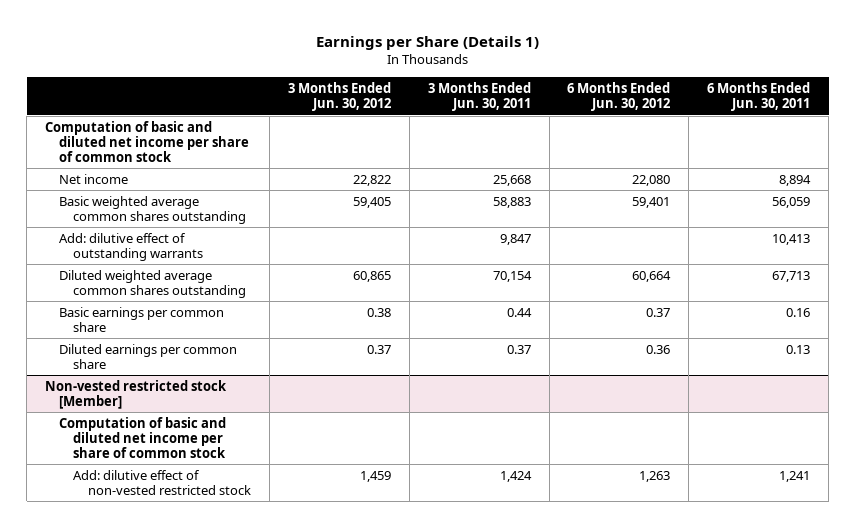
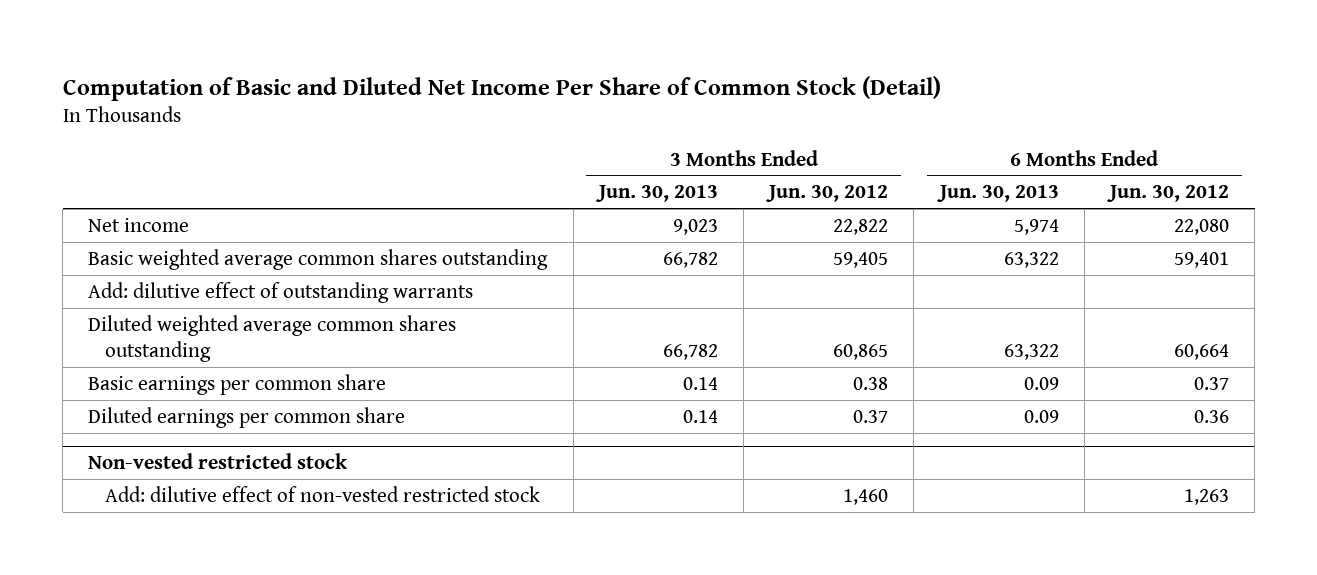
[315,35,539,50] Earnings per Share (Details 1) -> [62,75,941,101] Computation of Basic and Diluted Net Income Per Share of Common Stock (Detail)
[427,82,531,112] 3 Months Ended Jun. 30, 2011 -> none
[707,82,811,112] 6 Months Ended Jun. 30, 2011 -> none
none -> [595,185,718,203] Jun. 30, 2013
none -> [936,185,1059,203] Jun. 30, 2013
[45,120,250,162] Computation of basic and diluted net income per share of common stock -> none
[59,416,227,458] Computation of basic and diluted net income per share of common stock -> none
[45,379,228,409] Non-vested restricted stock [Member] -> [88,452,349,469] Non-vested restricted stock
[359,470,391,482] 1,459 -> [843,488,889,505] 1,460

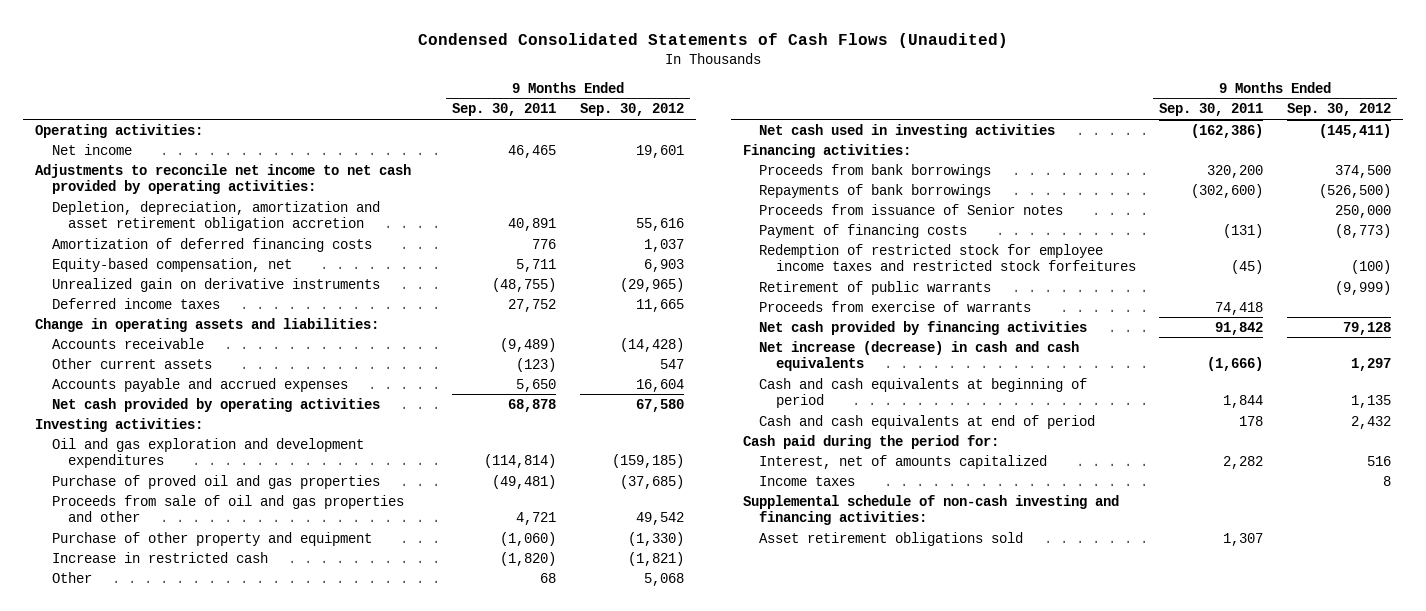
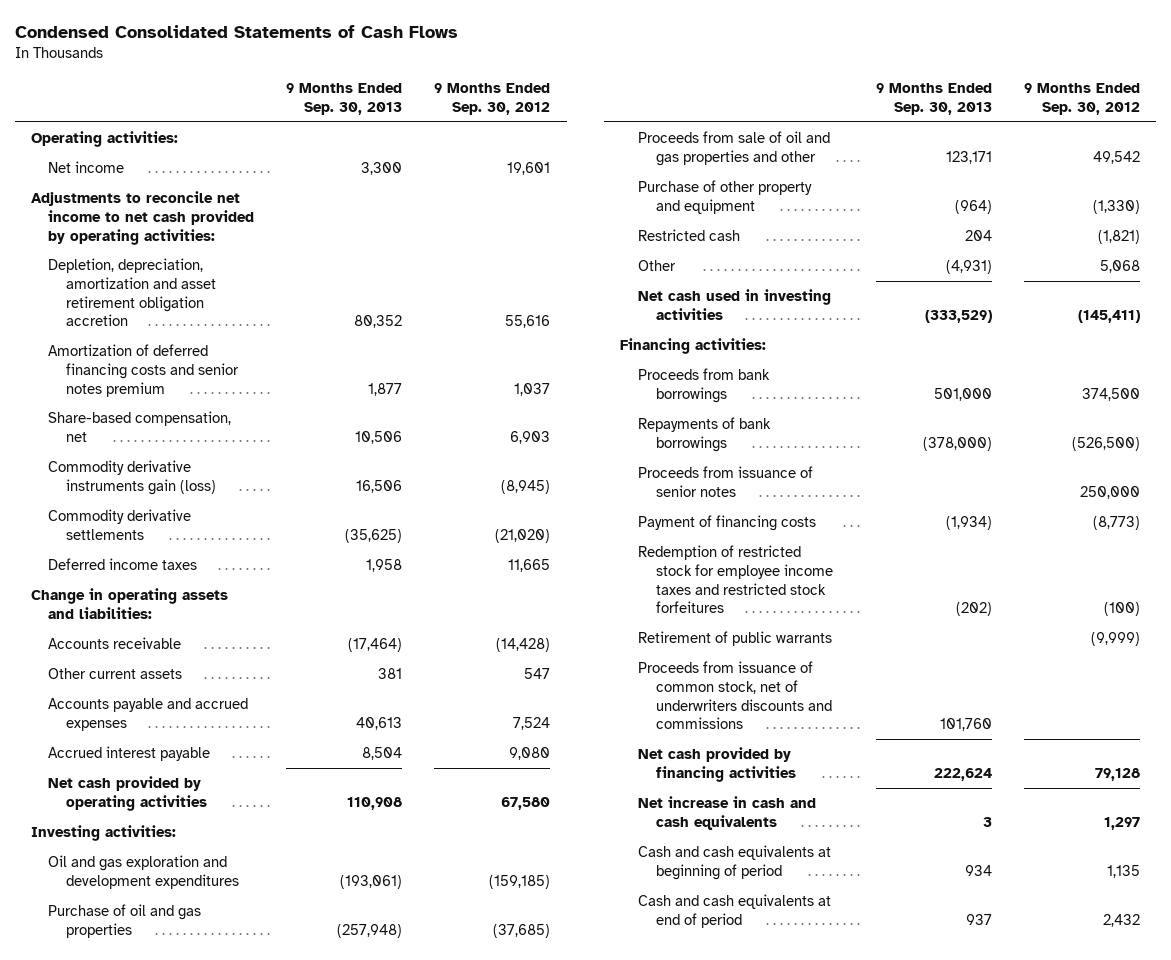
[418,33,1009,49] Condensed Consolidated Statements of Cash Flows (Unaudited) -> [14,24,458,38] Condensed Consolidated Statements of Cash Flows
[451,103,556,117] Sep. 30, 2011 -> none
none -> [286,83,403,116] 9 Months Ended Sep. 30, 2013
[51,277,380,292] Unrealized gain on derivative instruments -> none
[51,237,372,252] Amortization of deferred financing costs -> [48,344,240,397] Amortization of deferred financing costs and senior notes premium
[51,257,292,272] Equity-based compensation, net -> [48,411,232,442] Share-based compensation, net
none -> [48,460,217,495] Commodity derivative instruments gain (loss)
none -> [48,509,192,540] Commodity derivative settlements
[635,378,684,392] 16,604 -> [513,716,551,730] 7,524
none -> [48,746,211,762] Accrued interest payable
[51,474,380,489] Purchase of proved oil and gas properties -> [48,904,202,938] Purchase of oil and gas properties
[51,551,268,563] Increase in restricted cash -> [638,229,741,242] Restricted cash
[759,203,1064,215] Proceeds from issuance of Senior notes -> [638,466,814,497] Proceeds from issuance of senior notes
[759,300,1032,312] Proceeds from exercise of warrants -> none
none -> [638,661,832,730] Proceeds from issuance of common stock, net of underwriters discounts and commissions
[759,340,1080,372] Net increase (decrease) in cash and cash equivalents -> [638,796,817,830] Net increase in cash and cash equivalents
[742,434,999,449] Cash paid during the period for: -> none
[759,454,1048,469] Interest, net of amounts capitalized -> none
[759,475,856,486] Income taxes -> none
[742,494,1119,526] Supplemental schedule of non-cash investing and financing activities: -> none
[759,531,1024,546] Asset retirement obligations sold -> none

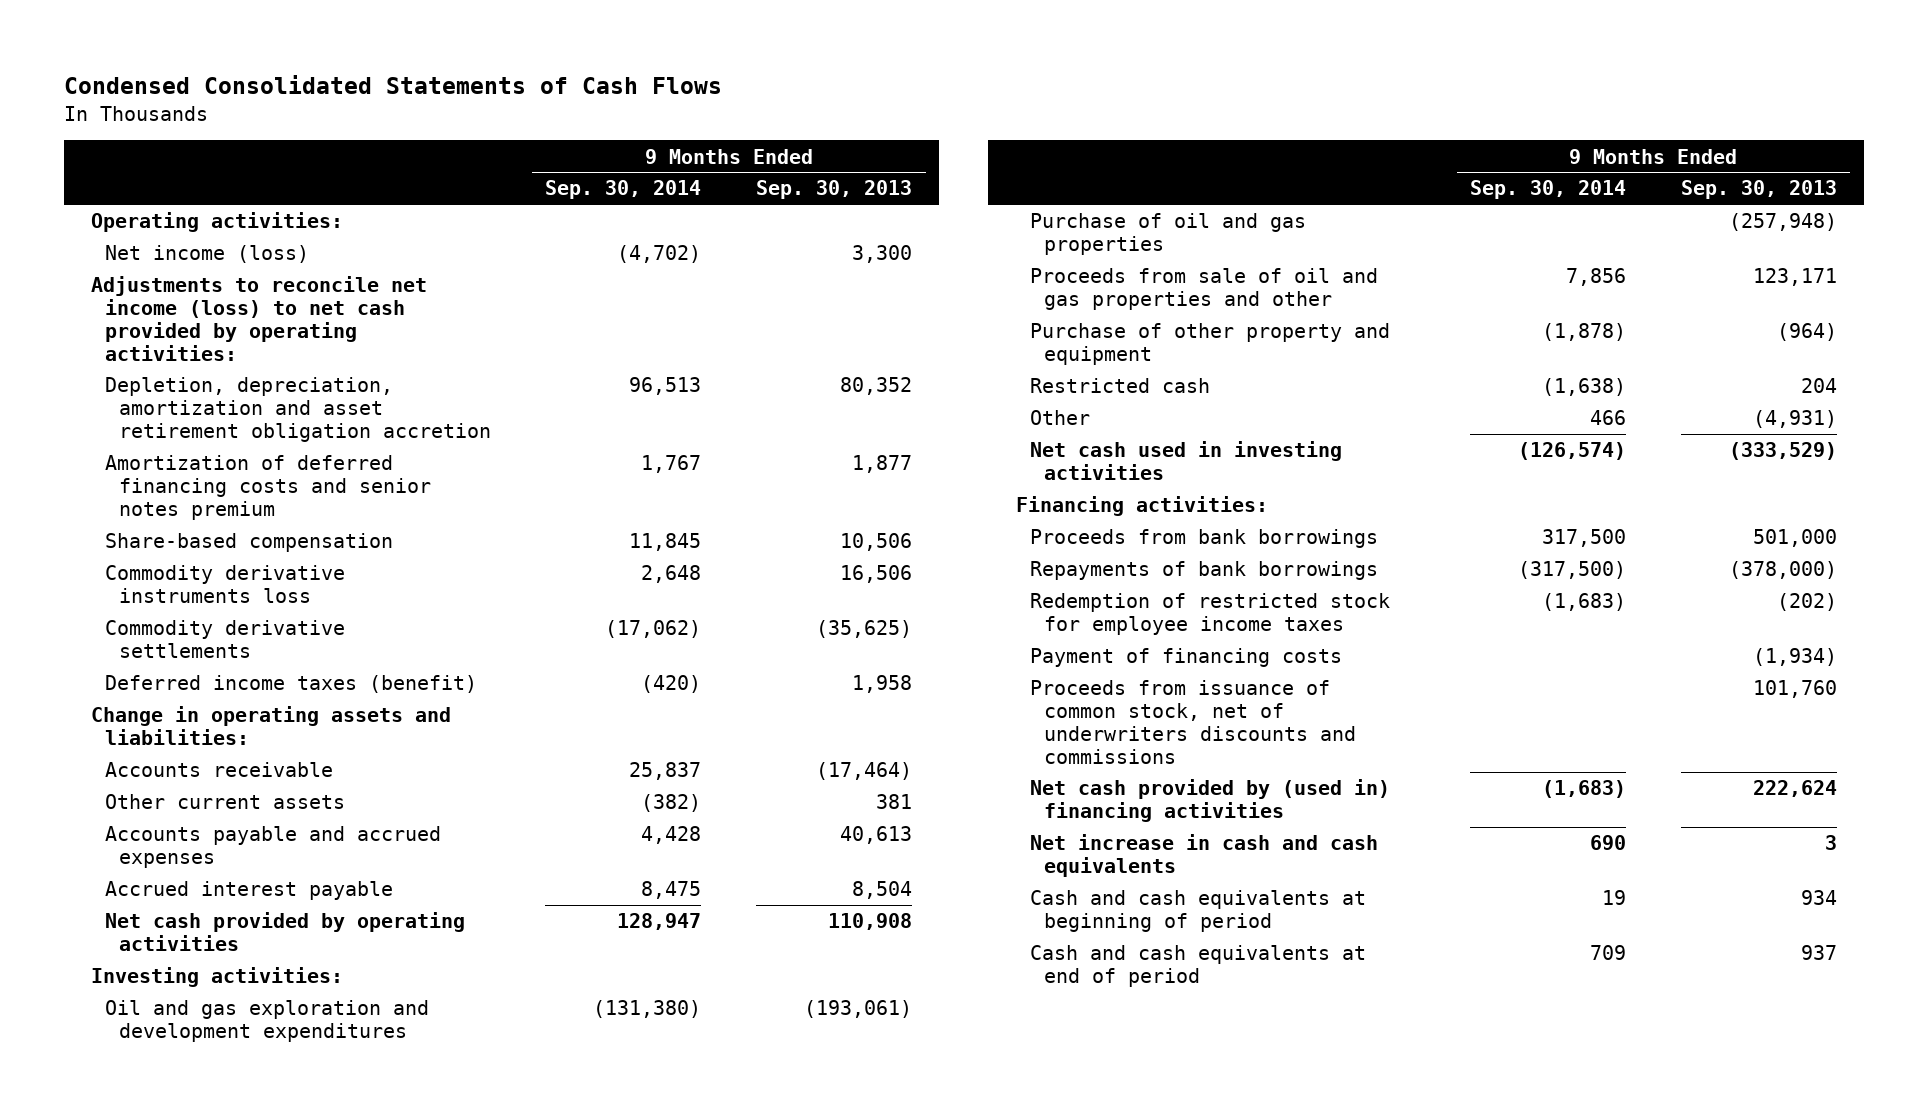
[434,83,551,116] 9 Months Ended Sep. 30, 2012 -> none
none -> [545,180,702,200] Sep. 30, 2014
[48,161,125,174] Net income -> [104,245,309,264] Net income (loss)
[30,191,255,245] Adjustments to reconcile net income to net cash provided by operating activities: -> [90,276,427,361] Adjustments to reconcile net income (loss) to net cash provided by operating activities:
[48,411,232,442] Share-based compensation, net -> [104,533,393,553] Share-based compensation
[48,460,217,495] Commodity derivative instruments gain (loss) -> [104,565,345,603] Commodity derivative instruments loss
[48,558,198,571] Deferred income taxes -> [104,675,477,694] Deferred income taxes (benefit)
[638,466,814,497] Proceeds from issuance of senior notes -> none
none -> [1029,593,1390,635] Redemption of restricted stock for employee income taxes
[638,545,833,614] Redemption of restricted stock for employee income taxes and restricted stock forfeitures -> none
[638,631,833,647] Retirement of public warrants -> none
[638,747,796,782] Net cash provided by financing activities -> [1029,779,1390,822] Net cash provided by (used in) financing activities

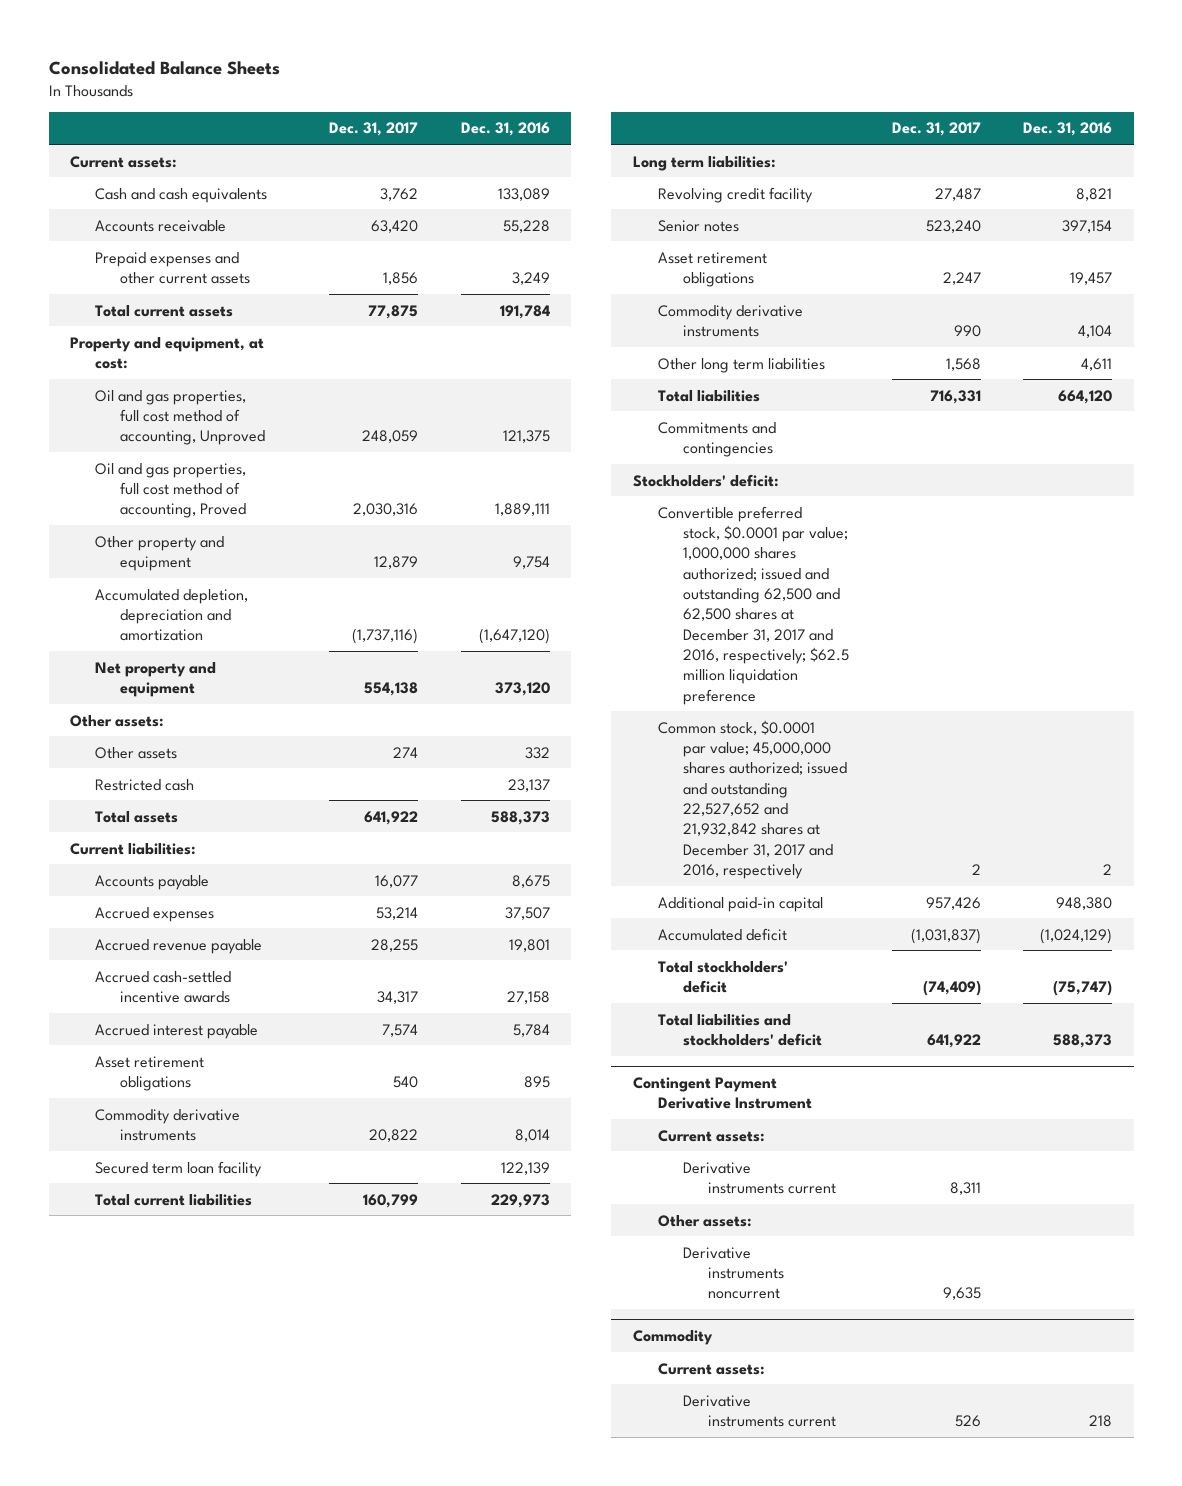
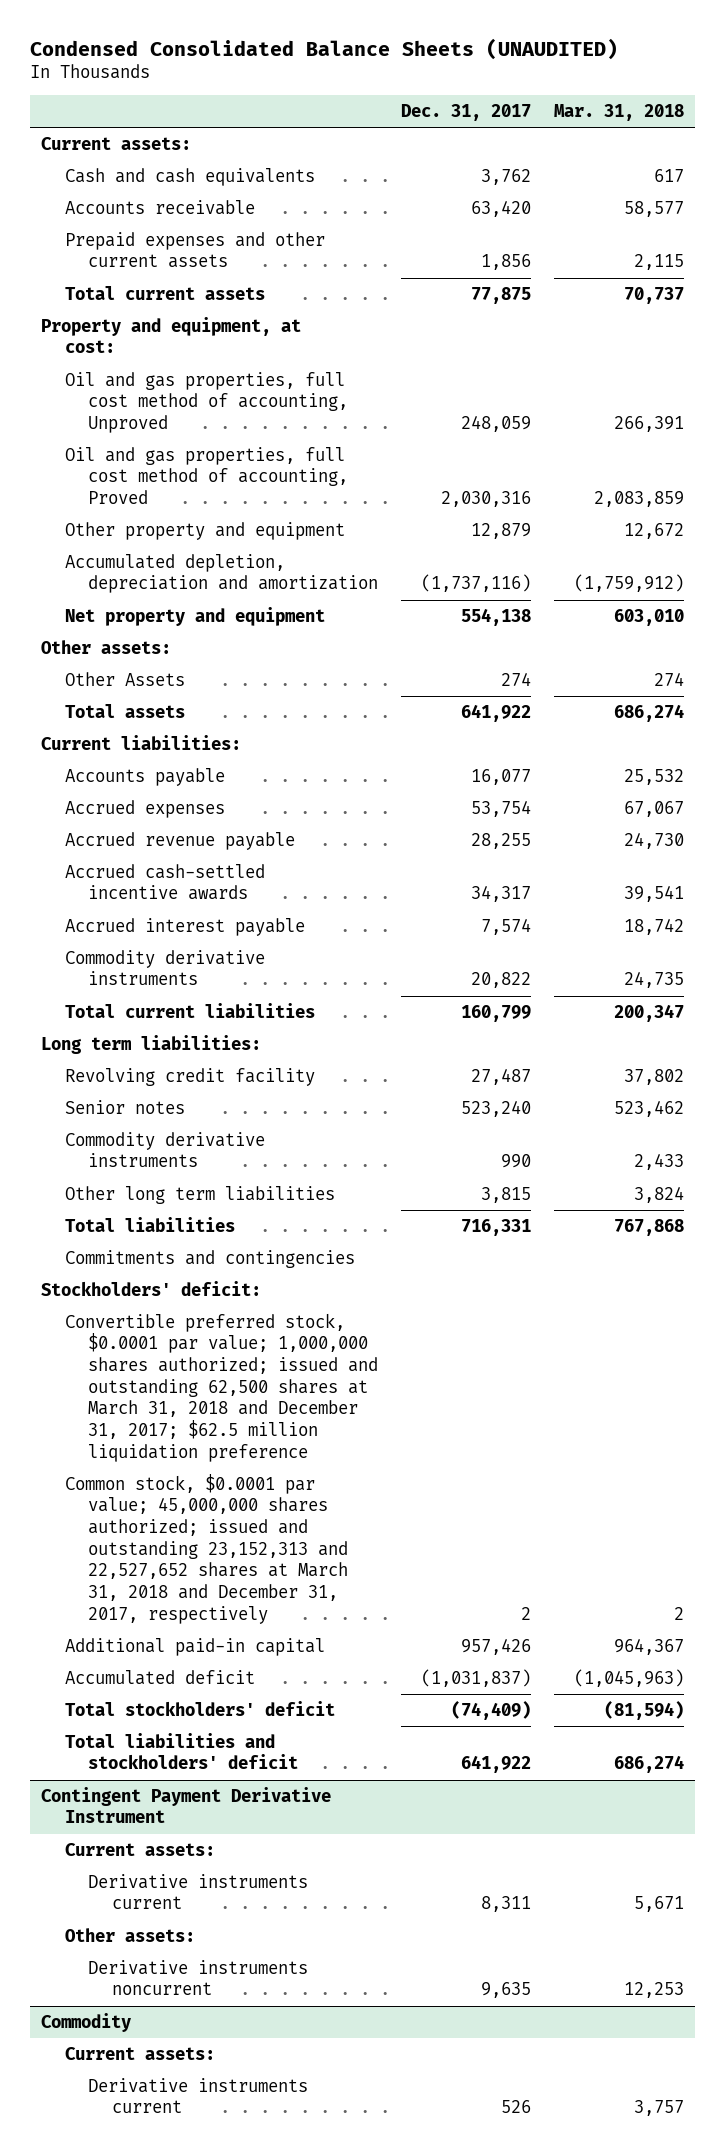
[48,60,280,75] Consolidated Balance Sheets -> [29,37,618,60] Condensed Consolidated Balance Sheets (UNAUDITED)
[460,122,550,137] Dec. 31, 2016 -> none
none -> [553,103,684,121] Mar. 31, 2018
[95,778,195,791] Restricted cash -> none
[95,746,178,759] Other assets -> [64,671,185,686] Other Assets
[375,906,418,920] 53,214 -> [470,799,531,817] 53,754
[95,1055,205,1091] Asset retirement obligations -> none
[95,1160,263,1177] Secured term loan facility -> none
[657,251,767,287] Asset retirement obligations -> none
[945,357,981,371] 1,568 -> [480,1186,531,1203] 3,815
[657,505,849,705] Convertible preferred stock, $0.0001 par value; 1,000,000 shares authorized; issued and outstanding 62,500 and 62,500 shares at December 31, 2017 and 2016, respectively; $62.5 million liquidation preference -> [64,1312,379,1462] Convertible preferred stock, $0.0001 par value; 1,000,000 shares authorized; issued and outstanding 62,500 shares at March 31, 2018 and December 31, 2017; $62.5 million liquidation preference
[657,719,847,879] Common stock, $0.0001 par value; 45,000,000 shares authorized; issued and outstanding 22,527,652 and 21,932,842 shares at December 31, 2017 and 2016, respectively -> [64,1473,349,1624] Common stock, $0.0001 par value; 45,000,000 shares authorized; issued and outstanding 23,152,313 and 22,527,652 shares at March 31, 2018 and December 31, 2017, respectively

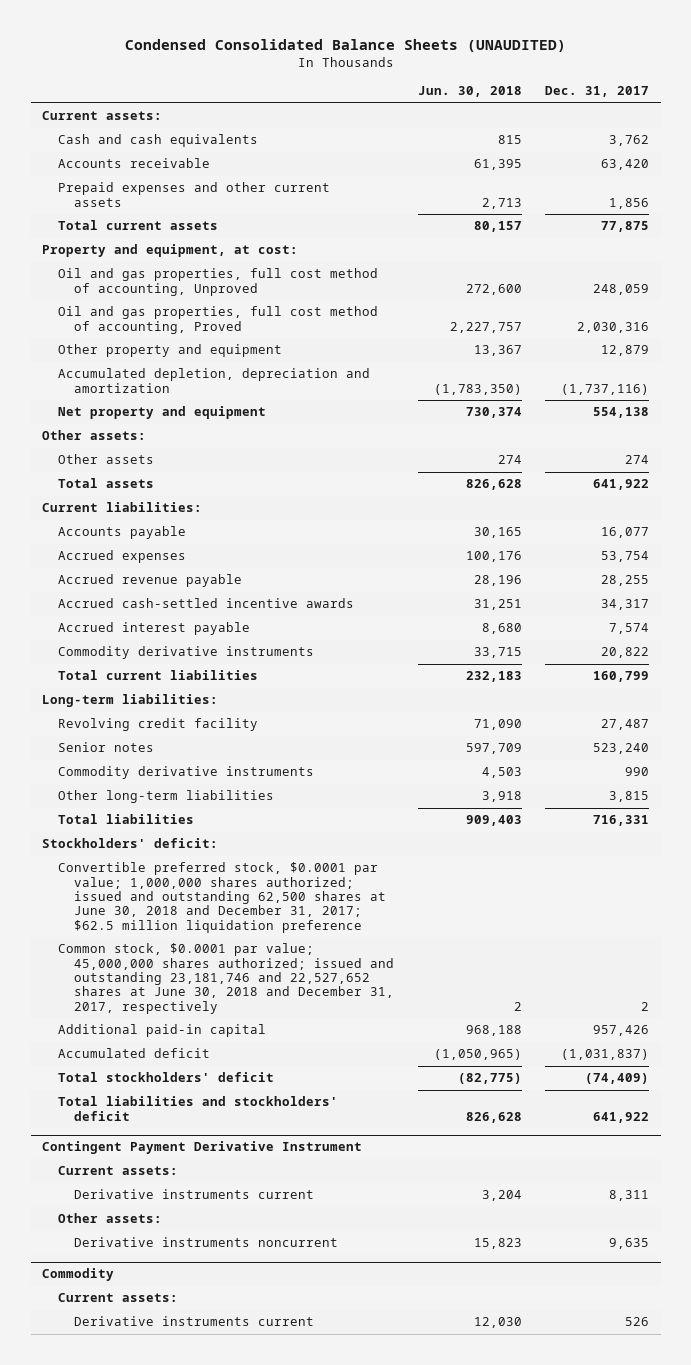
[553,103,684,121] Mar. 31, 2018 -> none
none -> [417,86,522,98] Jun. 30, 2018
[64,671,185,686] Other Assets -> [58,454,155,465] Other assets
[40,1034,261,1054] Long term liabilities: -> [42,694,219,708] Long-term liabilities:
[64,1185,335,1204] Other long term liabilities -> [58,790,275,804] Other long-term liabilities
[64,1249,355,1268] Commitments and contingencies -> none
[64,1312,379,1462] Convertible preferred stock, $0.0001 par value; 1,000,000 shares authorized; issued and outstanding 62,500 shares at March 31, 2018 and December 31, 2017; $62.5 million liquidation preference -> [58,862,387,933] Convertible preferred stock, $0.0001 par value; 1,000,000 shares authorized; issued and outstanding 62,500 shares at June 30, 2018 and December 31, 2017; $62.5 million liquidation preference
[64,1473,349,1624] Common stock, $0.0001 par value; 45,000,000 shares authorized; issued and outstanding 23,152,313 and 22,527,652 shares at March 31, 2018 and December 31, 2017, respectively -> [58,943,395,1014] Common stock, $0.0001 par value; 45,000,000 shares authorized; issued and outstanding 23,181,746 and 22,527,652 shares at June 30, 2018 and December 31, 2017, respectively

